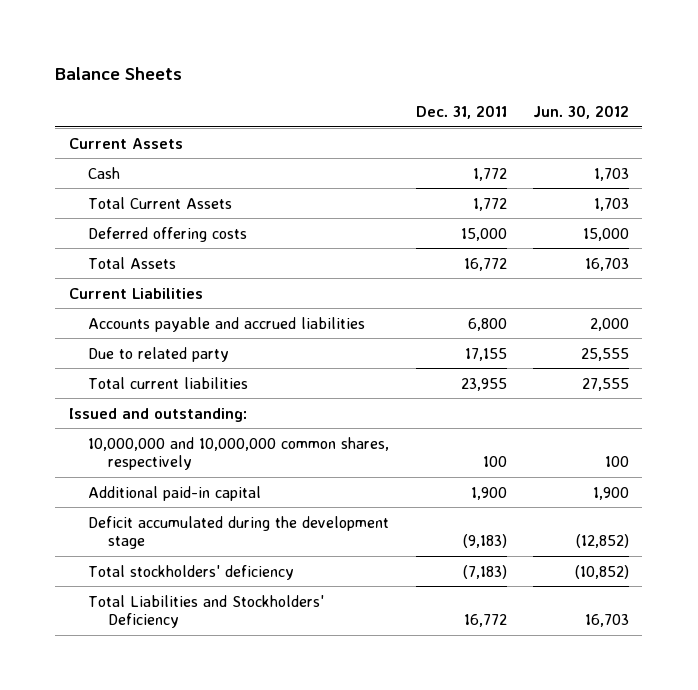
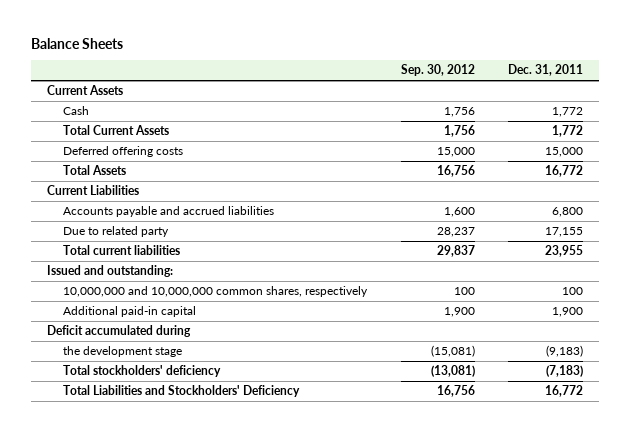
[533,105,630,120] Jun. 30, 2012 -> none
none -> [400,64,475,77] Sep. 30, 2012
none -> [47,325,192,338] Deficit accumulated during
[88,515,390,550] Deficit accumulated during the development stage -> [63,346,183,358] the development stage

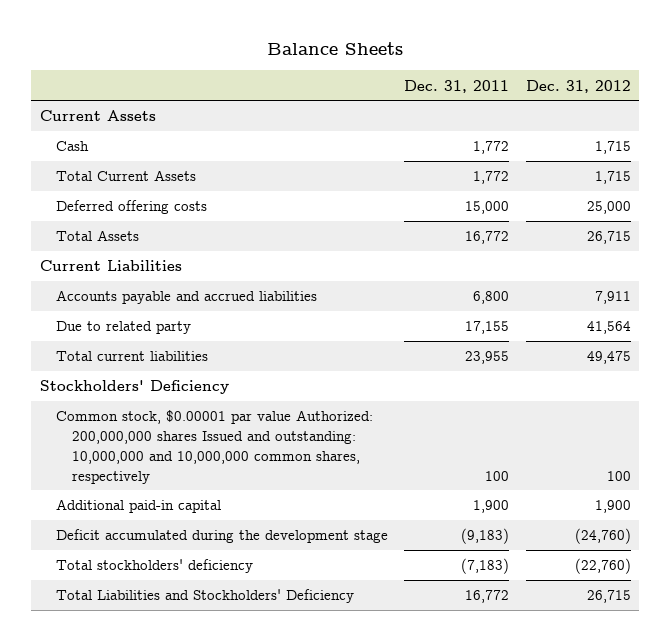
[400,64,475,77] Sep. 30, 2012 -> none
none -> [525,79,631,93] Dec. 31, 2012
[47,265,174,278] Issued and outstanding: -> none
none -> [39,380,229,395] Stockholders' Deficiency
[63,286,369,298] 10,000,000 and 10,000,000 common shares, respectively -> [55,410,373,484] Common stock, $0.00001 par value Authorized: 200,000,000 shares Issued and outstanding: 10,000,000 and 10,000,000 common shares, respectively
[47,325,192,338] Deficit accumulated during -> none
[63,346,183,358] the development stage -> [55,529,388,544] Deficit accumulated during the development stage

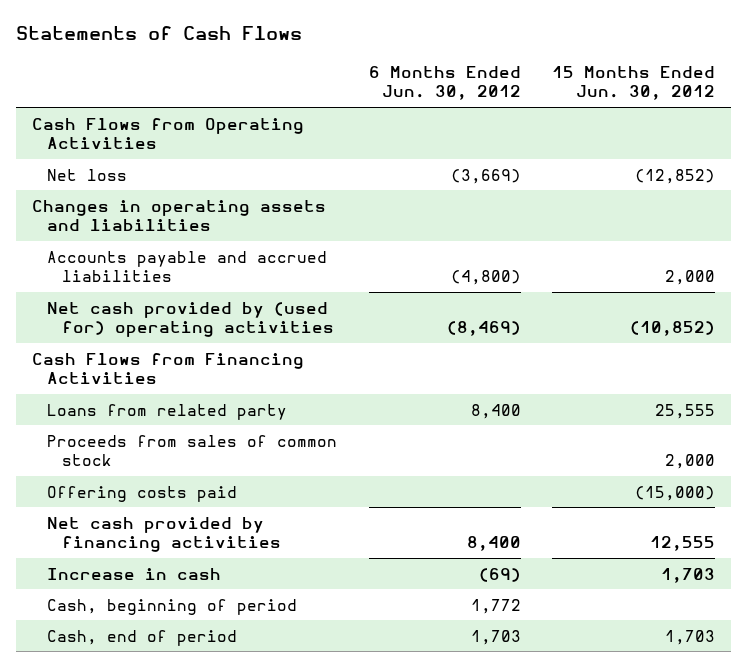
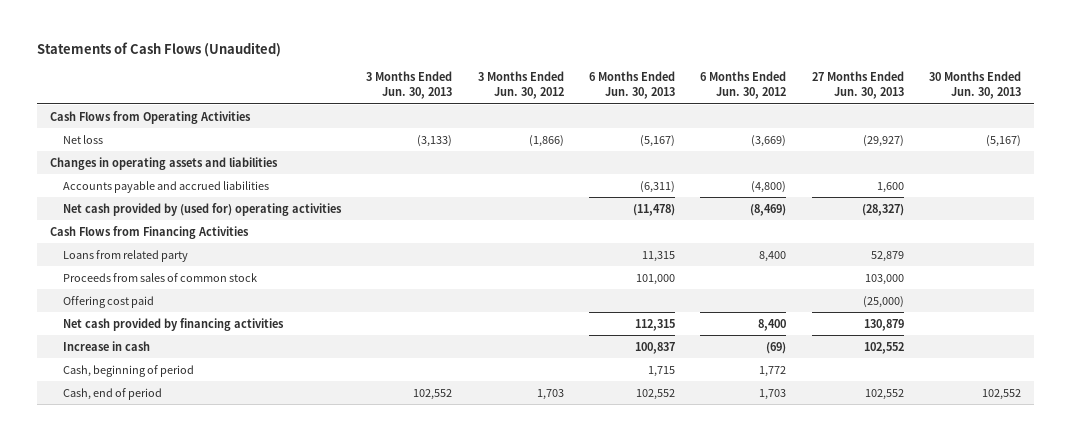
[16,26,303,41] Statements of Cash Flows -> [36,42,281,58] Statements of Cash Flows (Unaudited)
[552,65,716,101] 15 Months Ended Jun. 30, 2012 -> none
none -> [366,71,453,99] 3 Months Ended Jun. 30, 2013
none -> [477,71,564,99] 3 Months Ended Jun. 30, 2012
none -> [589,71,676,99] 6 Months Ended Jun. 30, 2013
none -> [811,71,904,99] 27 Months Ended Jun. 30, 2013
none -> [928,71,1021,99] 30 Months Ended Jun. 30, 2013
[47,485,238,502] Offering costs paid -> [63,295,155,308] Offering cost paid

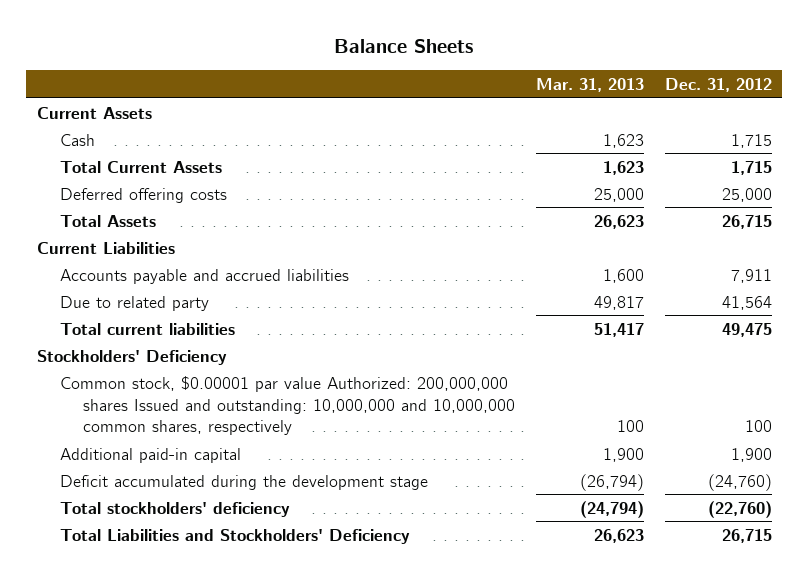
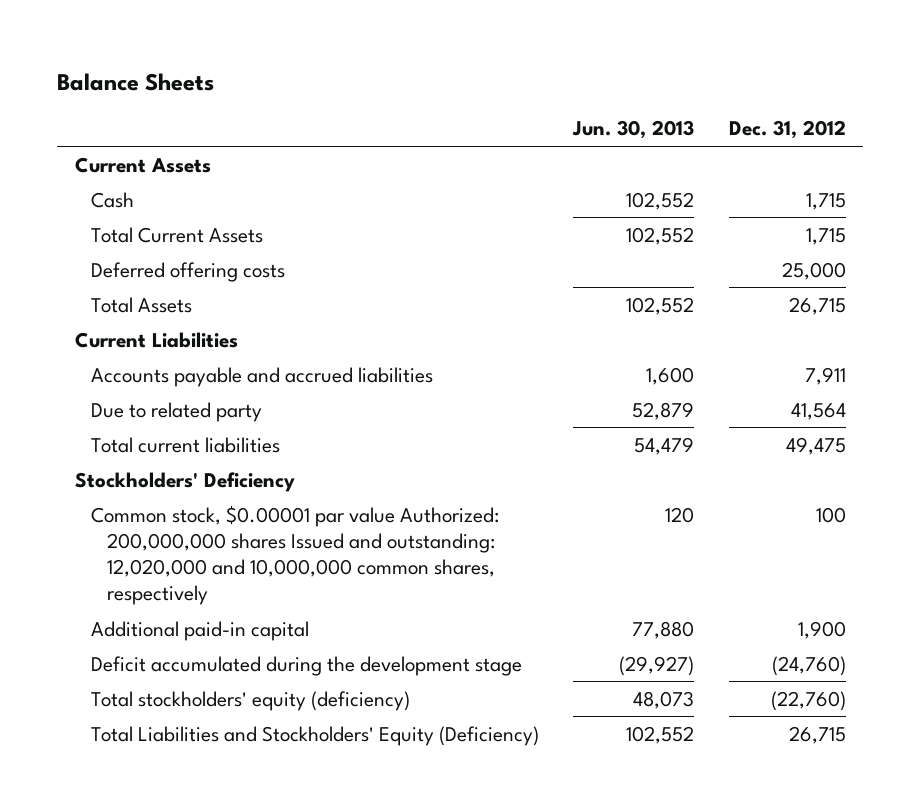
[535,77,644,92] Mar. 31, 2013 -> none
none -> [572,120,695,140] Jun. 30, 2013
[59,375,515,436] Common stock, $0.00001 par value Authorized: 200,000,000 shares Issued and outstanding: 10,000,000 and 10,000,000 common shares, respectively -> [90,504,499,605] Common stock, $0.00001 par value Authorized: 200,000,000 shares Issued and outstanding: 12,020,000 and 10,000,000 common shares, respectively
[59,501,290,517] Total stockholders' deficiency -> [90,690,410,711] Total stockholders' equity (deficiency)
[59,528,410,544] Total Liabilities and Stockholders' Deficiency -> [90,725,539,746] Total Liabilities and Stockholders' Equity (Deficiency)

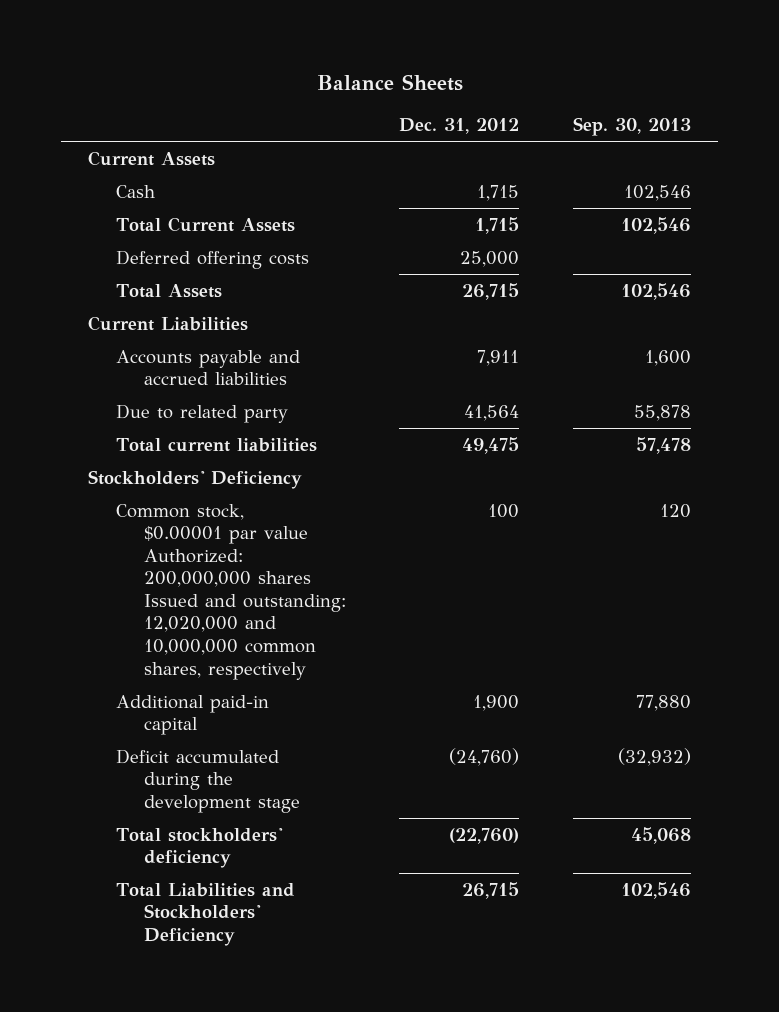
[572,120,695,140] Jun. 30, 2013 -> none
none -> [572,116,691,136] Sep. 30, 2013
[90,690,410,711] Total stockholders' equity (deficiency) -> [116,827,284,869] Total stockholders' deficiency
[90,725,539,746] Total Liabilities and Stockholders' Equity (Deficiency) -> [116,882,296,946] Total Liabilities and Stockholders' Deficiency

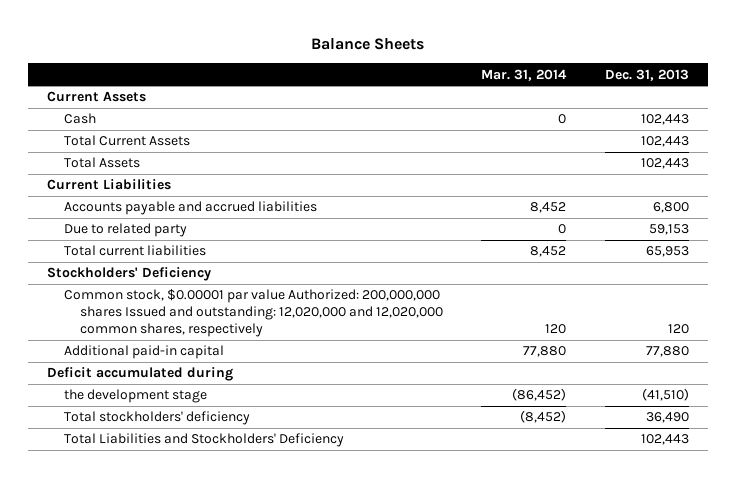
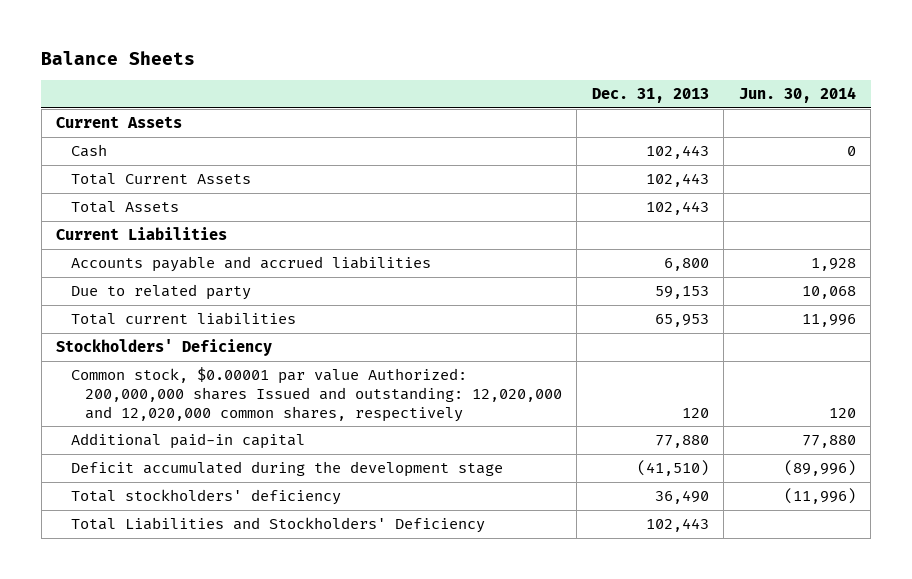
[481,68,568,81] Mar. 31, 2014 -> none
none -> [738,87,856,104] Jun. 30, 2014
[47,367,234,382] Deficit accumulated during -> none
[63,389,207,404] the development stage -> [70,461,503,478] Deficit accumulated during the development stage

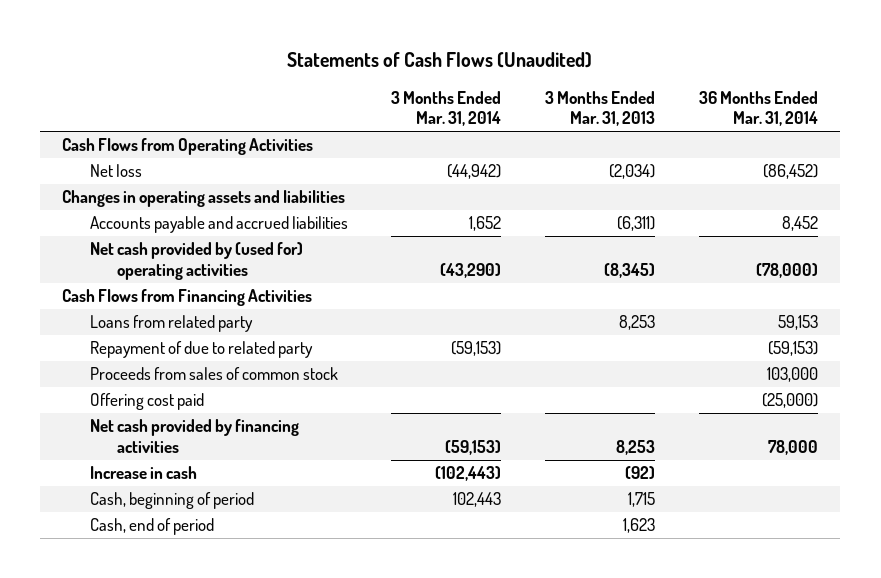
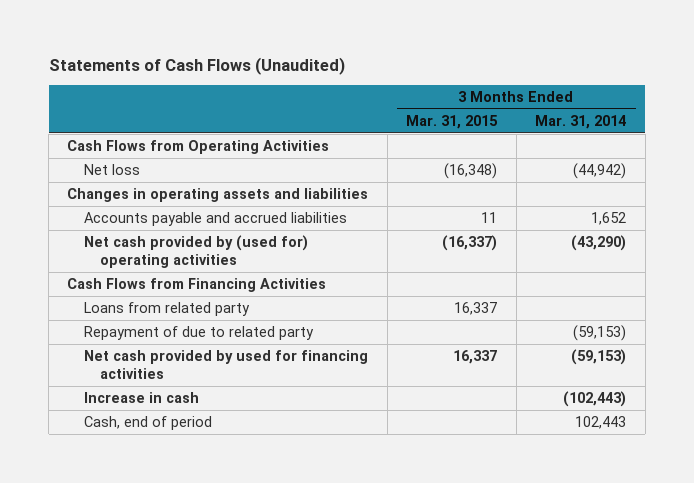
[545,90,656,127] 3 Months Ended Mar. 31, 2013 -> none
[699,90,819,127] 36 Months Ended Mar. 31, 2014 -> none
none -> [406,114,499,129] Mar. 31, 2015
[89,367,338,381] Proceeds from sales of common stock -> none
[89,393,204,411] Offering cost paid -> none
[89,419,299,454] Net cash provided by financing activities -> [83,349,368,380] Net cash provided by used for financing activities
[89,518,214,536] Cash, end of period -> none
[89,492,254,510] Cash, beginning of period -> [83,415,212,430] Cash, end of period

